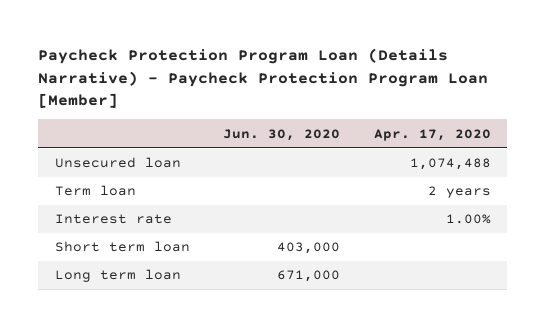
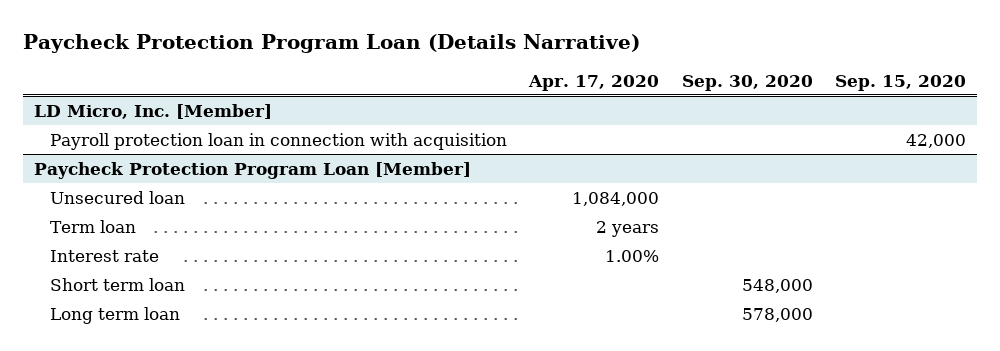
[38,48,489,109] Paycheck Protection Program Loan (Details Narrative) - Paycheck Protection Program Loan [Member] -> [22,34,640,54] Paycheck Protection Program Loan (Details Narrative)
[223,128,341,141] Jun. 30, 2020 -> none
none -> [681,74,813,91] Sep. 30, 2020
none -> [834,74,966,91] Sep. 15, 2020
none -> [34,103,273,119] LD Micro, Inc. [Member]
none -> [50,132,508,150] Payroll protection loan in connection with acquisition
none -> [34,161,472,179] Paycheck Protection Program Loan [Member]
[409,158,491,171] 1,074,488 -> [572,191,660,206] 1,084,000

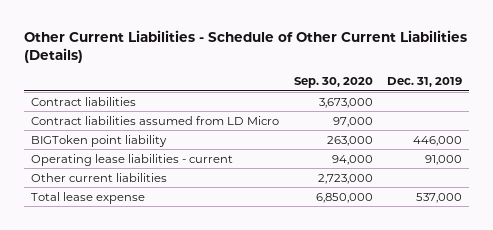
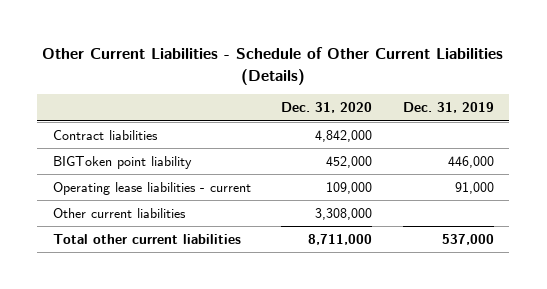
[293,77,373,89] Sep. 30, 2020 -> none
none -> [281,102,373,114] Dec. 31, 2020
[31,115,280,125] Contract liabilities assumed from LD Micro -> none
[31,191,146,204] Total lease expense -> [52,233,241,244] Total other current liabilities

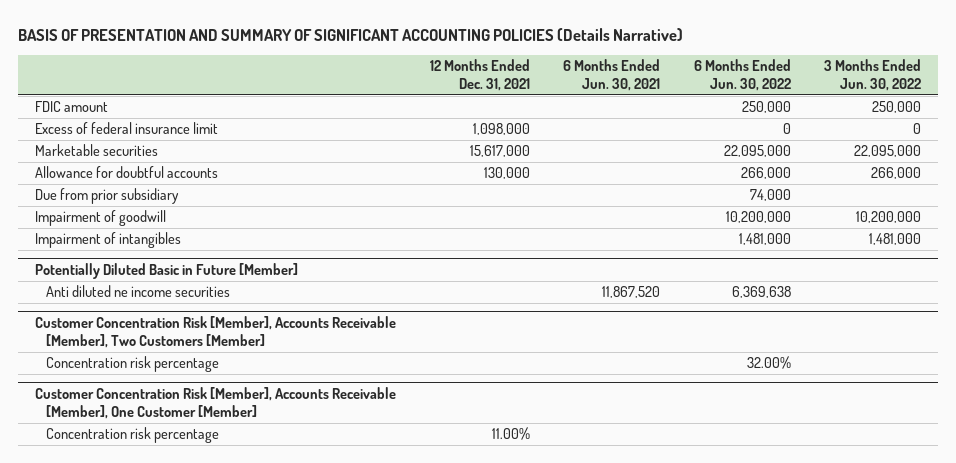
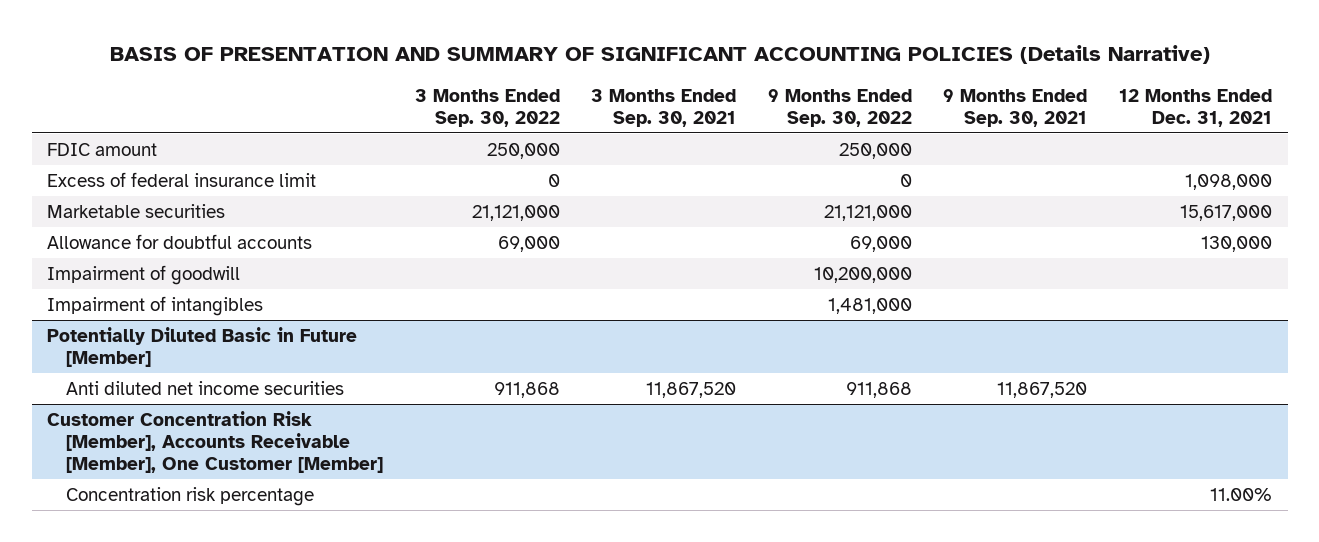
[563,59,661,92] 6 Months Ended Jun. 30, 2021 -> none
[693,59,791,92] 6 Months Ended Jun. 30, 2022 -> none
[824,59,922,92] 3 Months Ended Jun. 30, 2022 -> none
none -> [414,88,560,127] 3 Months Ended Sep. 30, 2022
none -> [591,88,737,127] 3 Months Ended Sep. 30, 2021
none -> [767,88,912,127] 9 Months Ended Sep. 30, 2022
none -> [943,88,1088,127] 9 Months Ended Sep. 30, 2021
[34,188,179,205] Due from prior subsidiary -> none
[34,316,396,349] Customer Concentration Risk [Member], Accounts Receivable [Member], Two Customers [Member] -> none
[45,356,219,373] Concentration risk percentage -> none
[45,285,230,298] Anti diluted ne income securities -> [66,381,345,396] Anti diluted net income securities

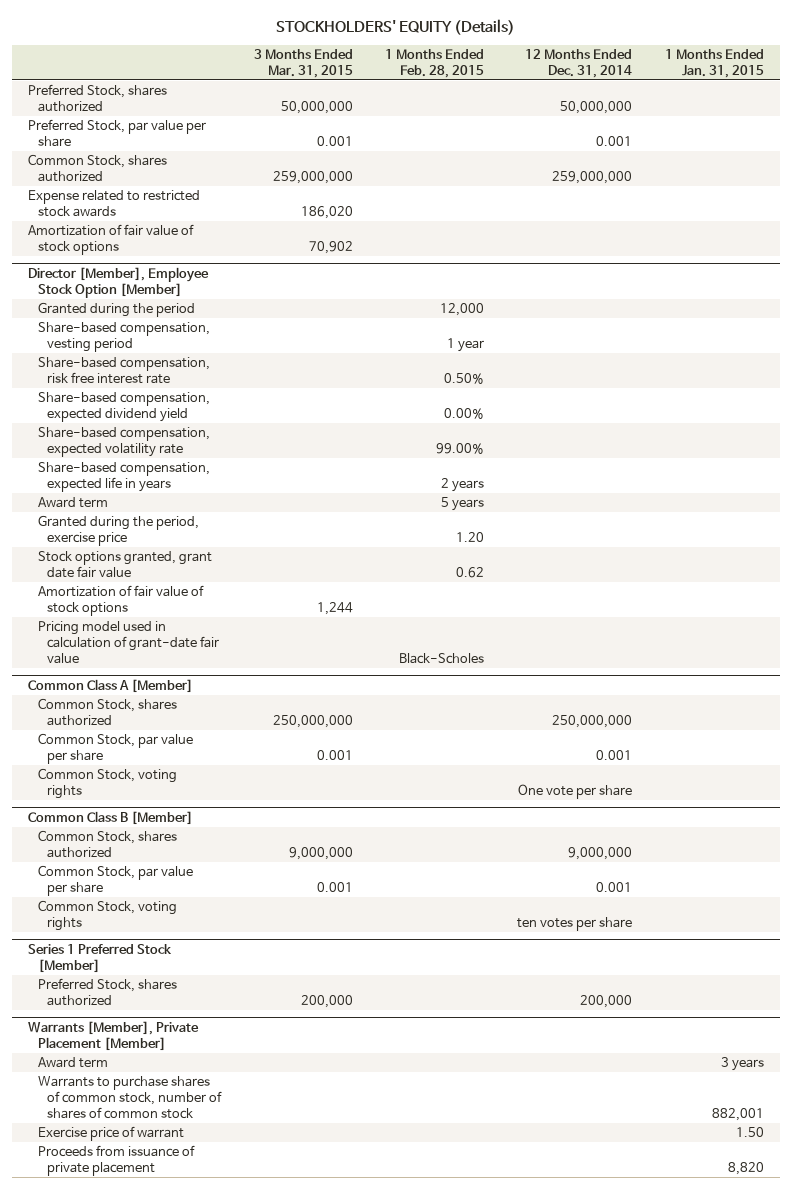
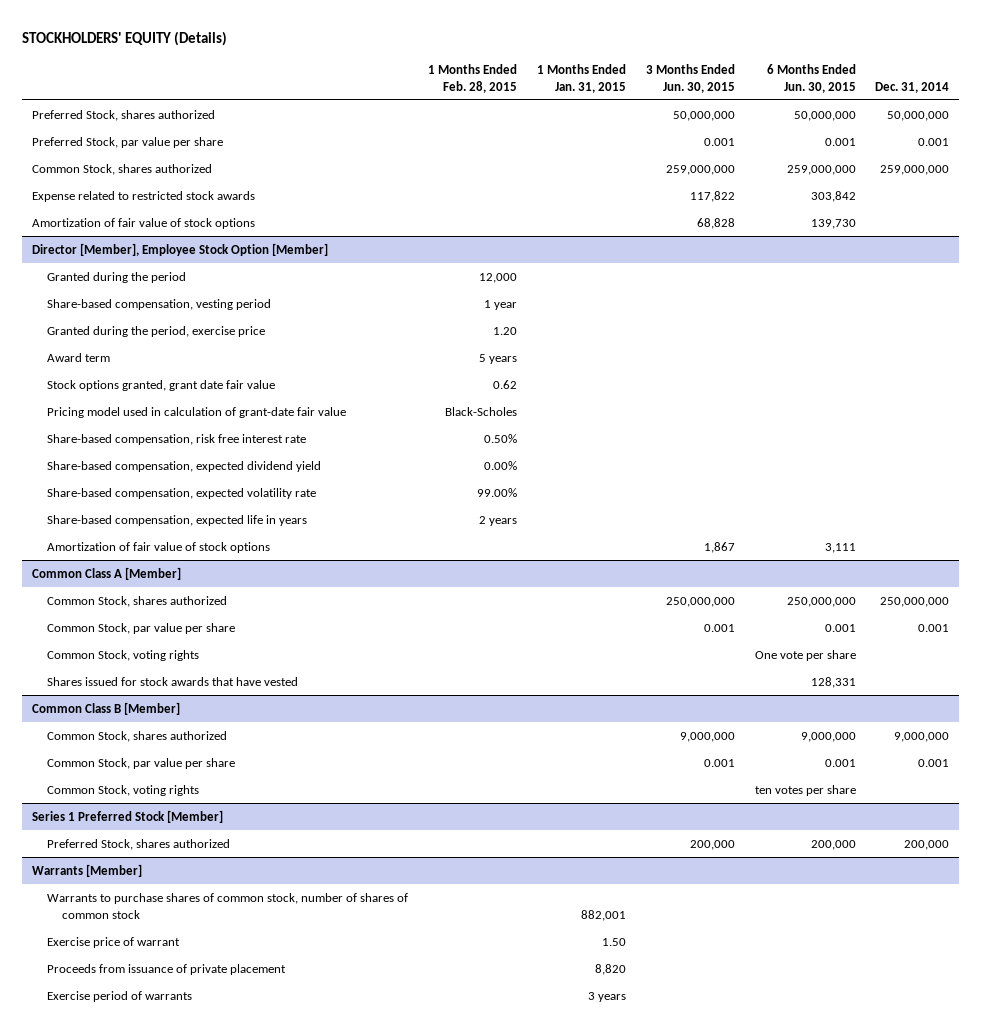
[253,49,353,78] 3 Months Ended Mar. 31, 2015 -> none
[525,49,633,78] 12 Months Ended Dec. 31, 2014 -> none
none -> [645,63,735,93] 3 Months Ended Jun. 30, 2015
none -> [766,63,856,93] 6 Months Ended Jun. 30, 2015
none -> [875,81,950,93] Dec. 31, 2014
[37,515,199,547] Granted during the period, exercise price -> [47,325,266,337] Granted during the period, exercise price
[37,497,108,509] Award term -> [47,352,111,362] Award term
[37,551,212,579] Stock options granted, grant date fair value -> [47,379,276,391] Stock options granted, grant date fair value
[37,621,220,664] Pricing model used in calculation of grant-date fair value -> [47,406,347,418] Pricing model used in calculation of grant-date fair value
none -> [47,676,299,686] Shares issued for stock awards that have vested
[37,1057,108,1069] Award term -> none
[28,1021,200,1051] Warrants [Member], Private Placement [Member] -> [32,863,143,877] Warrants [Member]
none -> [47,990,193,1002] Exercise period of warrants

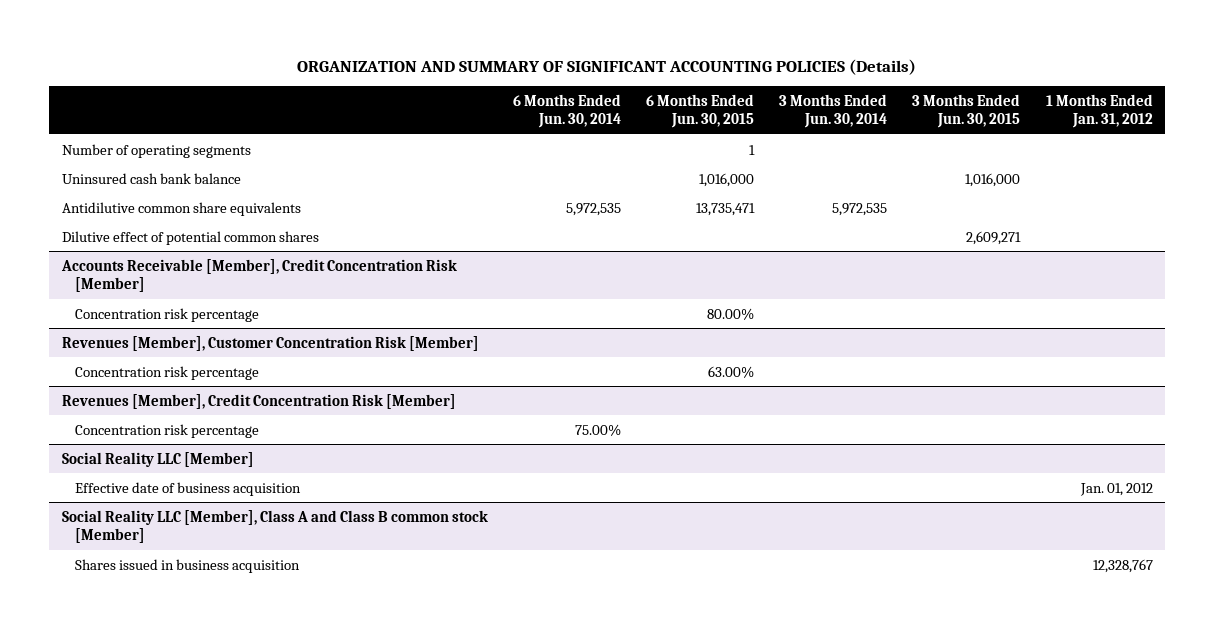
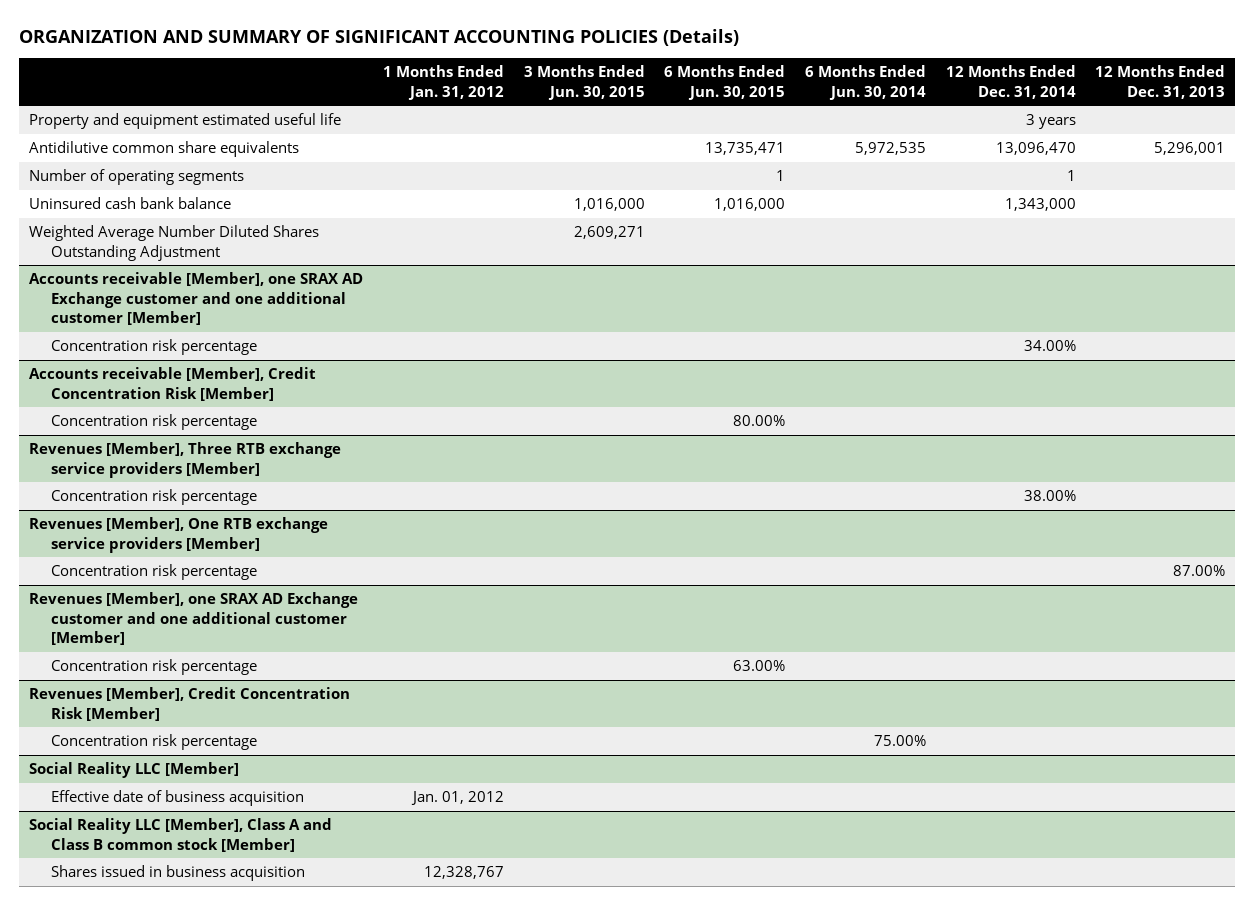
[779,93,888,128] 3 Months Ended Jun. 30, 2014 -> none
none -> [945,65,1076,99] 12 Months Ended Dec. 31, 2014
none -> [1095,65,1226,99] 12 Months Ended Dec. 31, 2013
none -> [29,113,342,130] Property and equipment estimated useful life
[61,201,301,216] Antidilutive common share equivalents -> [29,141,300,158] Antidilutive common share equivalents
[61,230,319,245] Dilutive effect of potential common shares -> [29,225,320,261] Weighted Average Number Diluted Shares Outstanding Adjustment
none -> [29,272,364,326] Accounts receivable [Member], one SRAX AD Exchange customer and one additional customer [Member]
none -> [50,339,257,356] Concentration risk percentage
[60,258,457,292] Accounts Receivable [Member], Credit Concentration Risk [Member] -> [29,367,317,401] Accounts receivable [Member], Credit Concentration Risk [Member]
none -> [29,442,342,478] Revenues [Member], Three RTB exchange service providers [Member]
none -> [50,489,257,506] Concentration risk percentage
none -> [29,517,329,553] Revenues [Member], One RTB exchange service providers [Member]
none -> [50,564,257,581] Concentration risk percentage
[61,335,479,351] Revenues [Member], Customer Concentration Risk [Member] -> [29,592,359,646] Revenues [Member], one SRAX AD Exchange customer and one additional customer [Member]

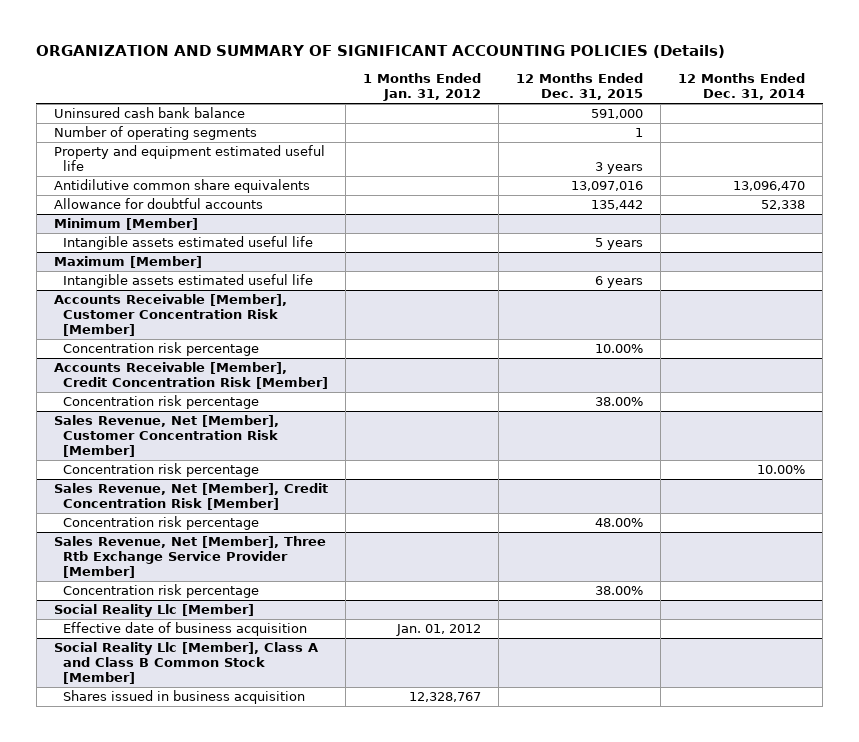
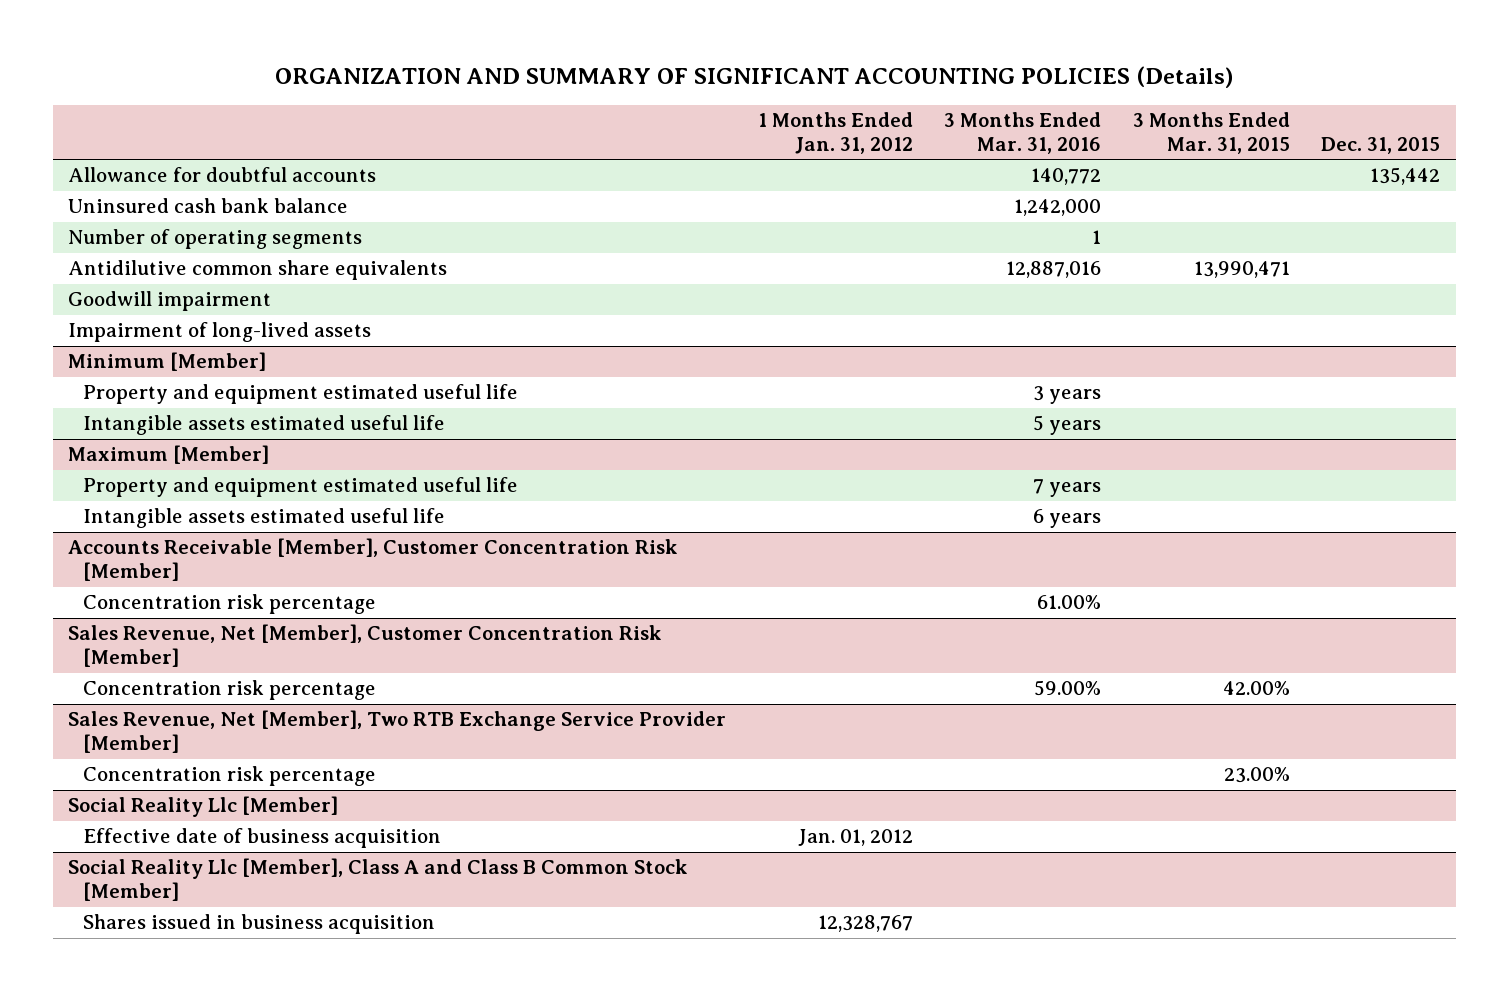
[516,73,644,101] 12 Months Ended Dec. 31, 2015 -> none
[678,73,806,101] 12 Months Ended Dec. 31, 2014 -> none
none -> [944,111,1102,154] 3 Months Ended Mar. 31, 2016
none -> [1132,111,1290,154] 3 Months Ended Mar. 31, 2015
none -> [1321,136,1441,154] Dec. 31, 2015
[53,198,263,210] Allowance for doubtful accounts -> [68,167,377,183] Allowance for doubtful accounts
[53,145,325,172] Property and equipment estimated useful life -> none
none -> [68,291,272,312] Goodwill impairment
none -> [68,322,372,343] Impairment of long-lived assets
none -> [83,384,519,405] Property and equipment estimated useful life
none -> [83,477,519,498] Property and equipment estimated useful life
[53,362,329,390] Accounts Receivable [Member], Credit Concentration Risk [Member] -> none
[63,395,260,410] Concentration risk percentage -> none
[53,483,328,511] Sales Revenue, Net [Member], Credit Concentration Risk [Member] -> none
[63,516,260,531] Concentration risk percentage -> none
[53,536,326,578] Sales Revenue, Net [Member], Three Rtb Exchange Service Provider [Member] -> [68,710,727,754] Sales Revenue, Net [Member], Two RTB Exchange Service Provider [Member]

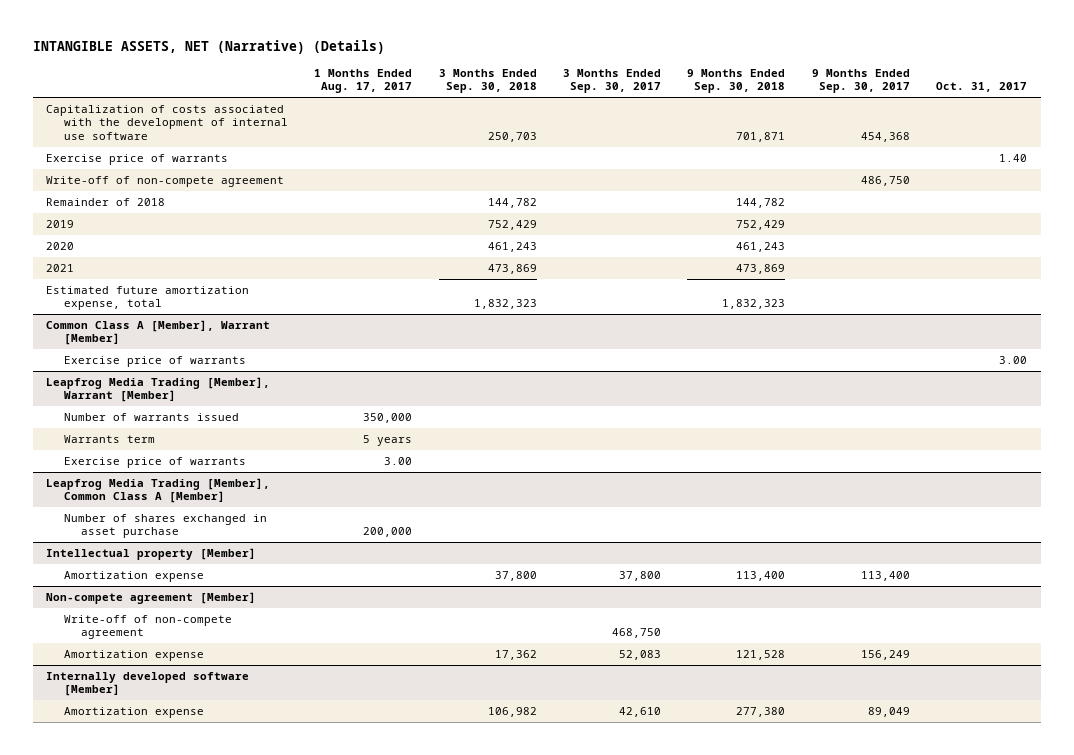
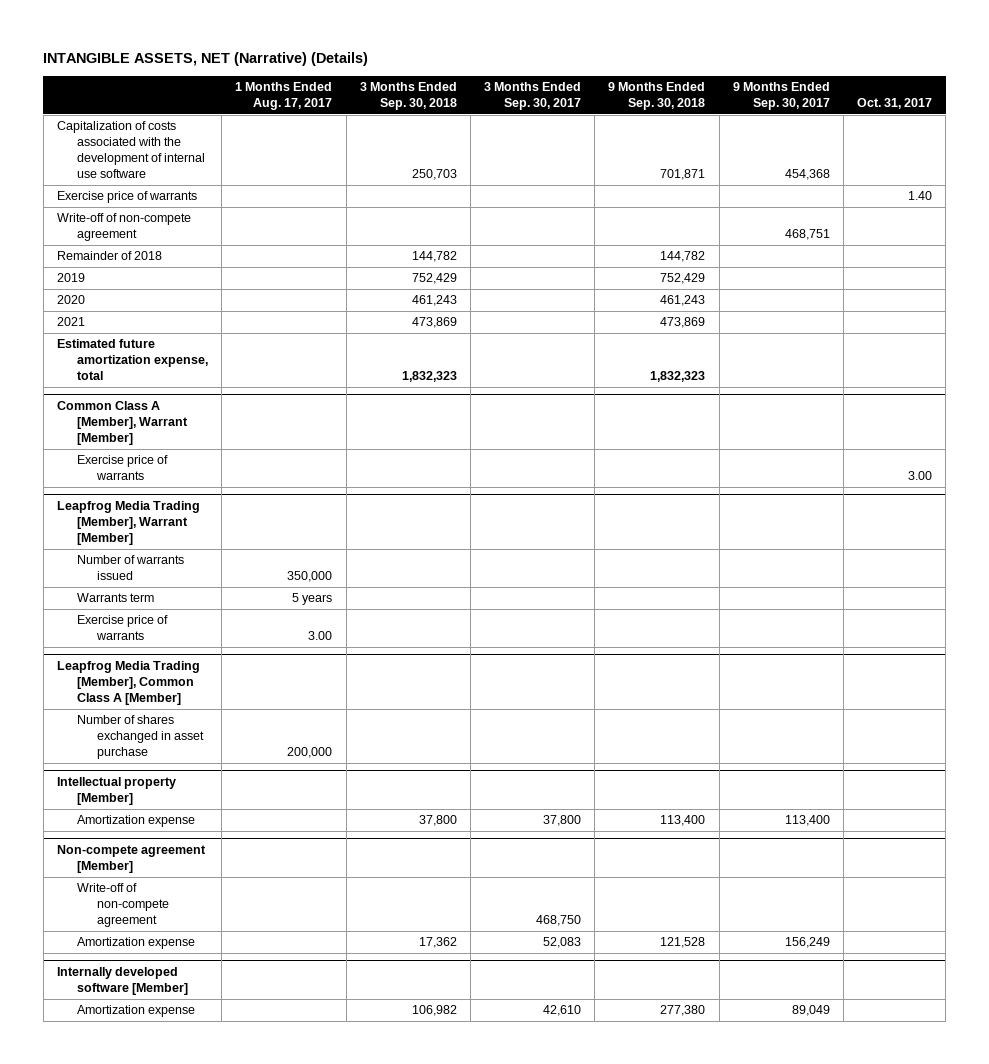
[860,176,910,187] 486,750 -> [784,229,830,241] 468,751

